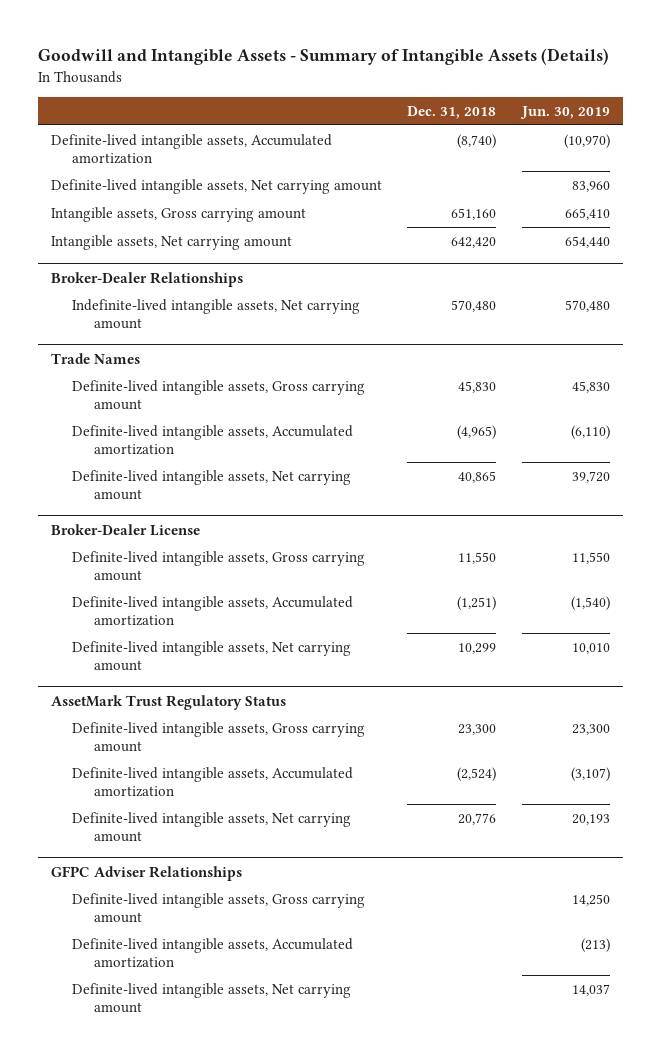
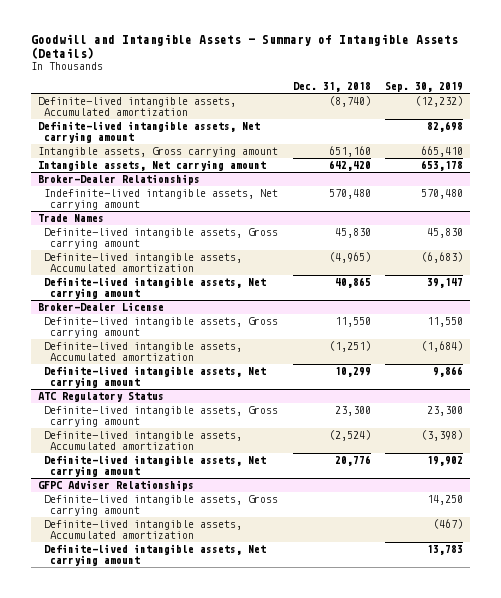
[519,105,610,119] Jun. 30, 2019 -> none
none -> [384,82,463,93] Sep. 30, 2019
[50,694,286,710] AssetMark Trust Regulatory Status -> [37,392,164,403] ATC Regulatory Status

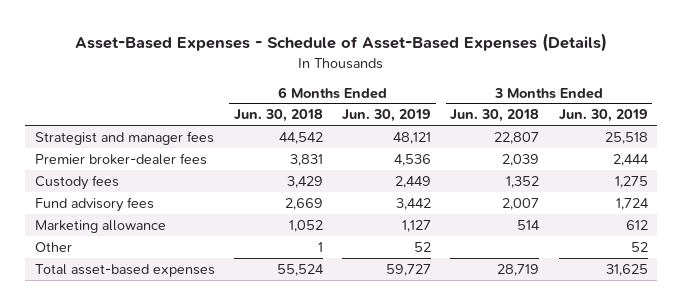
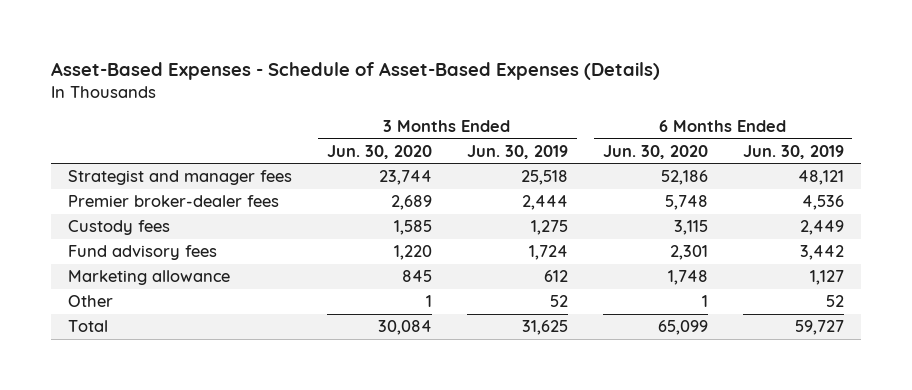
[234,109,324,123] Jun. 30, 2018 -> none
[450,109,540,123] Jun. 30, 2018 -> none
none -> [326,144,432,159] Jun. 30, 2020
none -> [602,144,708,159] Jun. 30, 2020
[34,263,215,277] Total asset-based expenses -> [68,320,109,333] Total

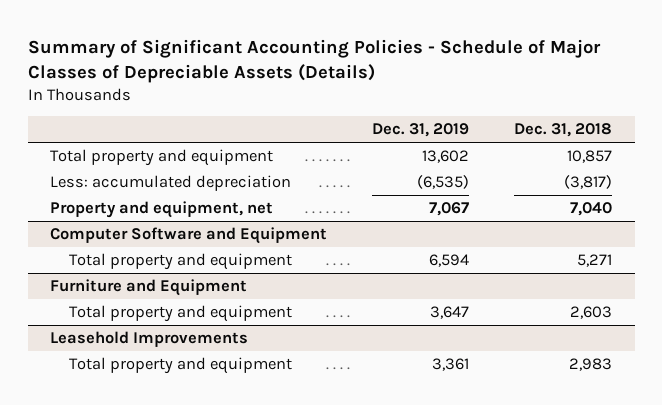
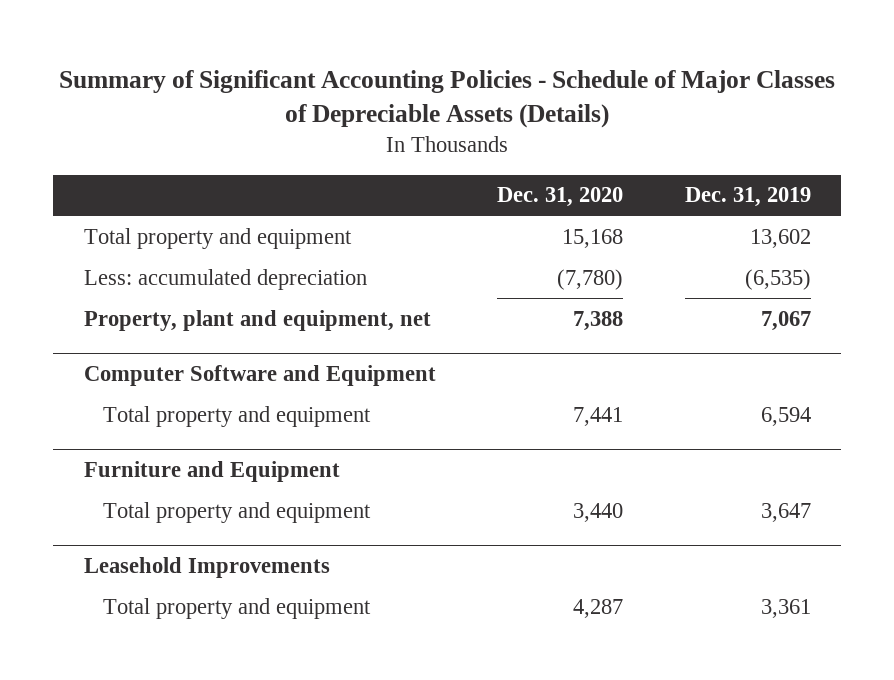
[514,123,613,138] Dec. 31, 2018 -> none
none -> [497,187,624,208] Dec. 31, 2020
[50,200,274,218] Property and equipment, net -> [83,309,431,331] Property, plant and equipment, net

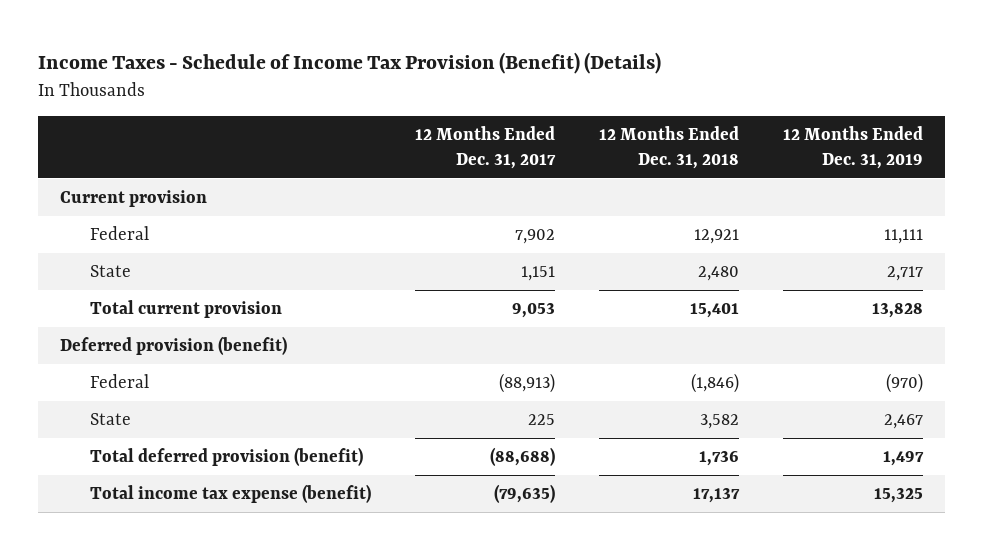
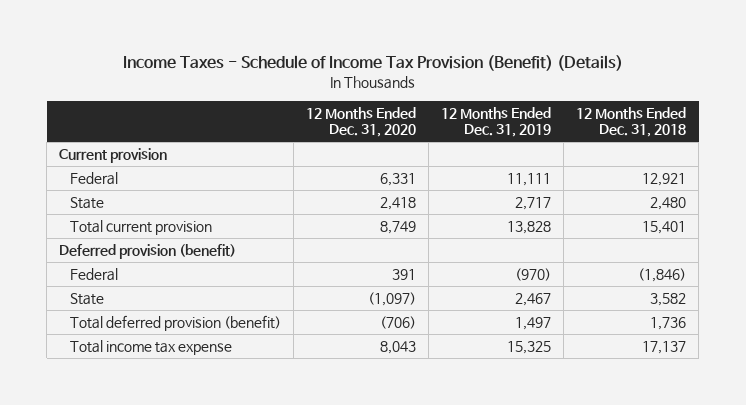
[414,126,556,169] 12 Months Ended Dec. 31, 2017 -> none
none -> [306,106,417,138] 12 Months Ended Dec. 31, 2020
[89,483,371,503] Total income tax expense (benefit) -> [70,340,233,356] Total income tax expense

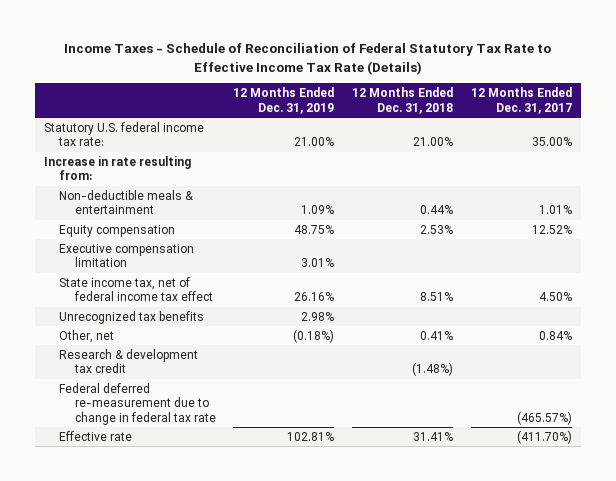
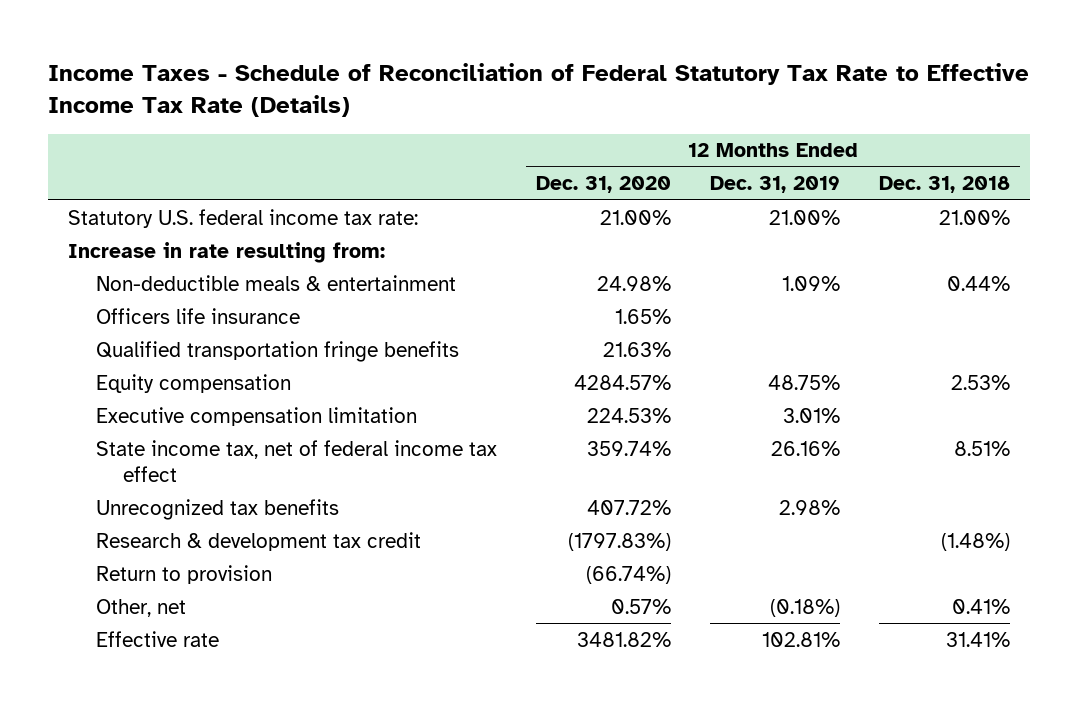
[470,87,572,114] 12 Months Ended Dec. 31, 2017 -> none
none -> [535,176,671,194] Dec. 31, 2020
none -> [95,307,300,324] Officers life insurance
none -> [95,340,459,362] Qualified transportation fringe benefits
[59,382,216,425] Federal deferred re-measurement due to change in federal tax rate -> none
none -> [95,564,272,584] Return to provision
[59,329,115,343] Other, net -> [95,598,186,617] Other, net

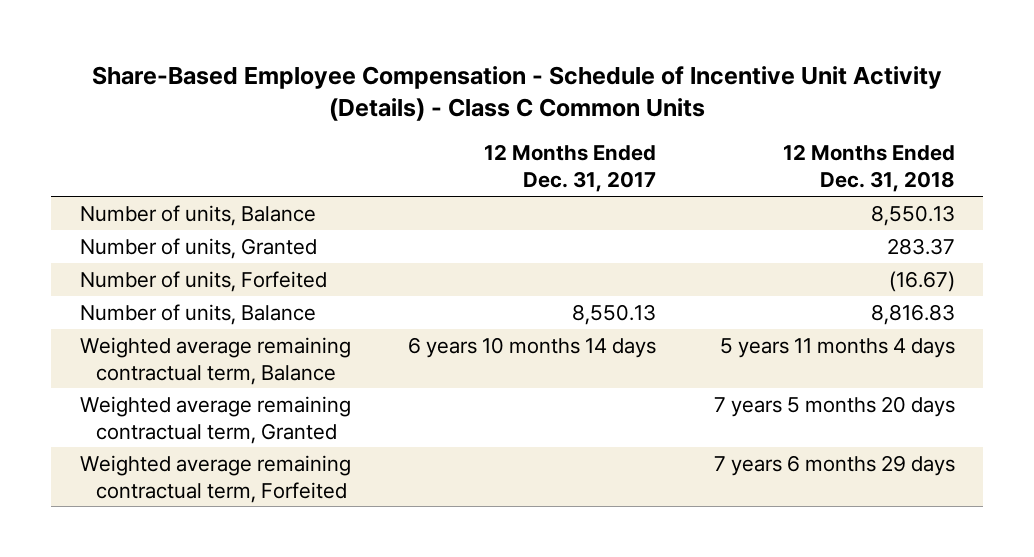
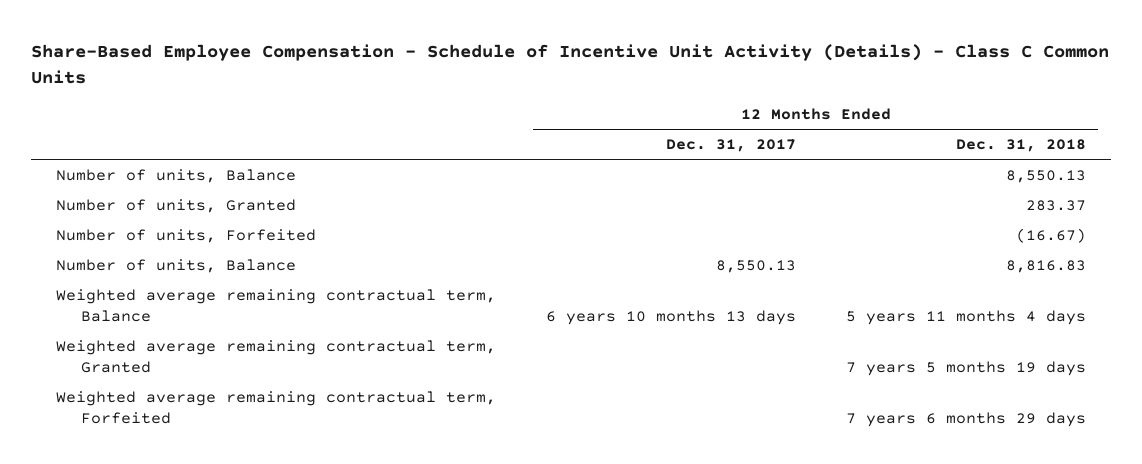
[408,336,657,358] 6 years 10 months 14 days -> [545,310,796,326] 6 years 10 months 13 days
[713,395,955,417] 7 years 5 months 20 days -> [845,361,1086,377] 7 years 5 months 19 days

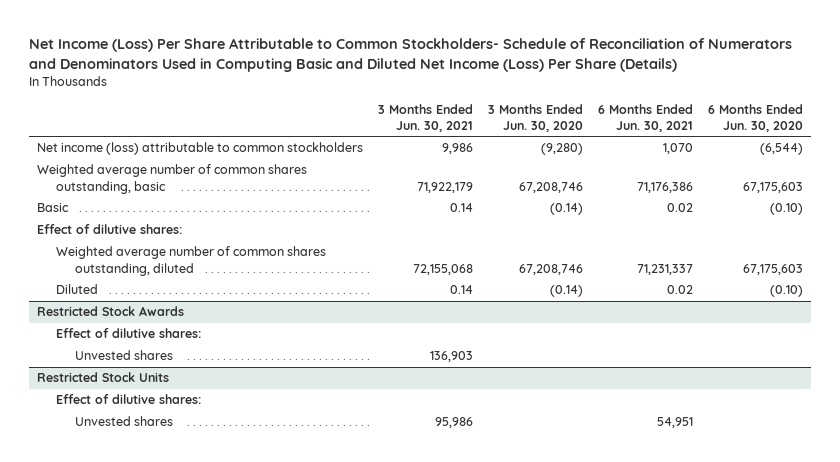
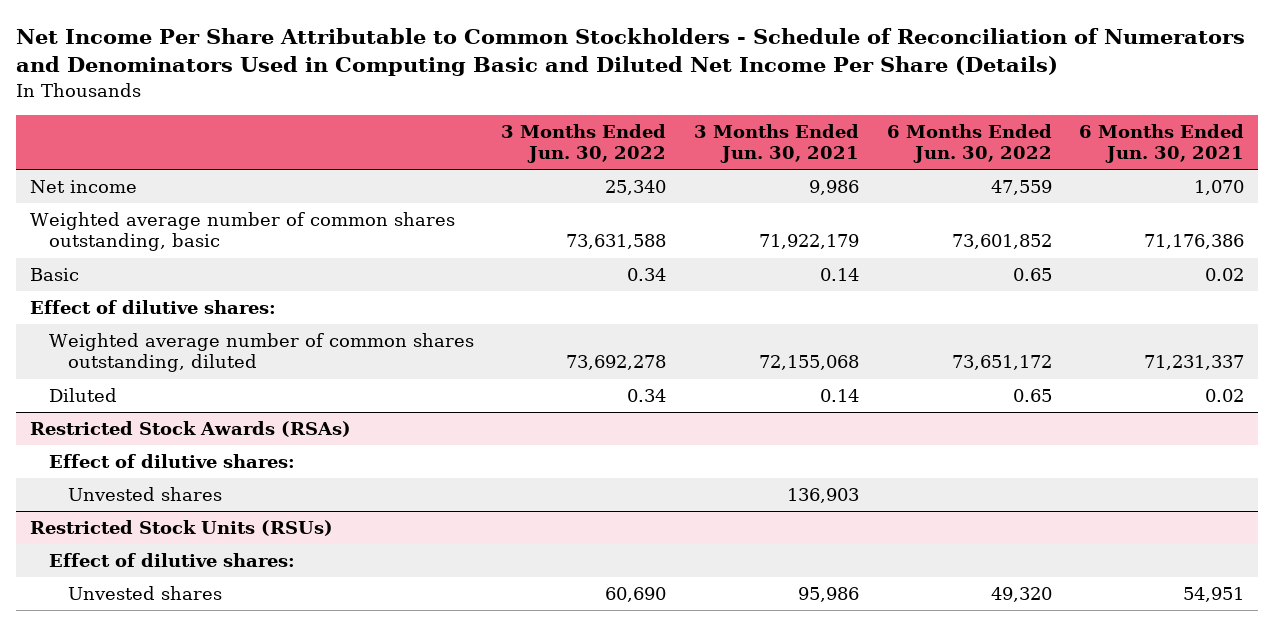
[29,37,793,72] Net Income (Loss) Per Share Attributable to Common Stockholders- Schedule of Reconciliation of Numerators and Denominators Used in Computing Basic and Diluted Net Income (Loss) Per Share (Details) -> [15,27,1245,77] Net Income Per Share Attributable to Common Stockholders - Schedule of Reconciliation of Numerators and Denominators Used in Computing Basic and Diluted Net Income Per Share (Details)
[488,103,584,133] 3 Months Ended Jun. 30, 2020 -> none
[708,103,804,133] 6 Months Ended Jun. 30, 2020 -> none
none -> [501,123,667,164] 3 Months Ended Jun. 30, 2022
none -> [886,123,1052,164] 6 Months Ended Jun. 30, 2022
[36,142,363,156] Net income (loss) attributable to common stockholders -> [29,180,137,194] Net income
[36,306,184,317] Restricted Stock Awards -> [29,421,351,438] Restricted Stock Awards (RSAs)
[36,372,169,383] Restricted Stock Units -> [29,520,333,537] Restricted Stock Units (RSUs)

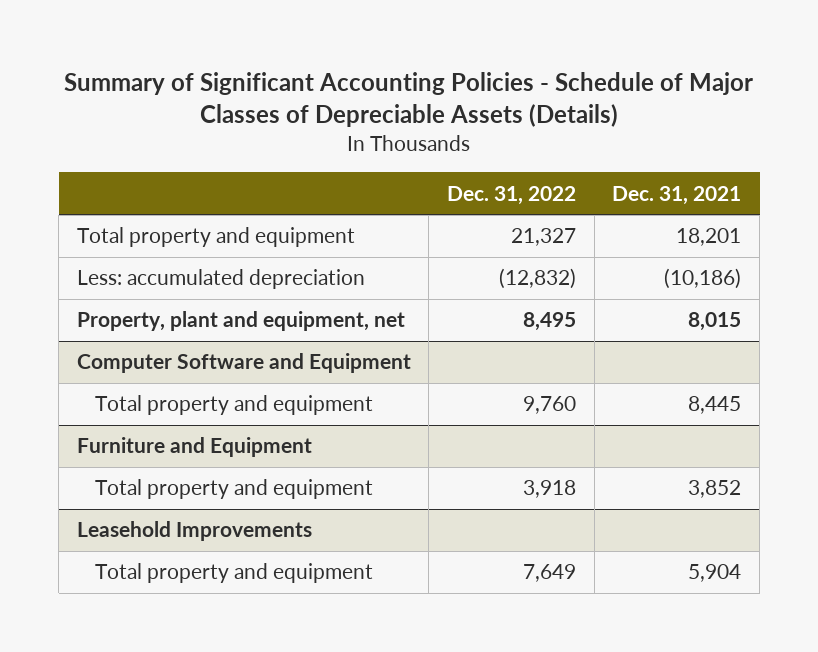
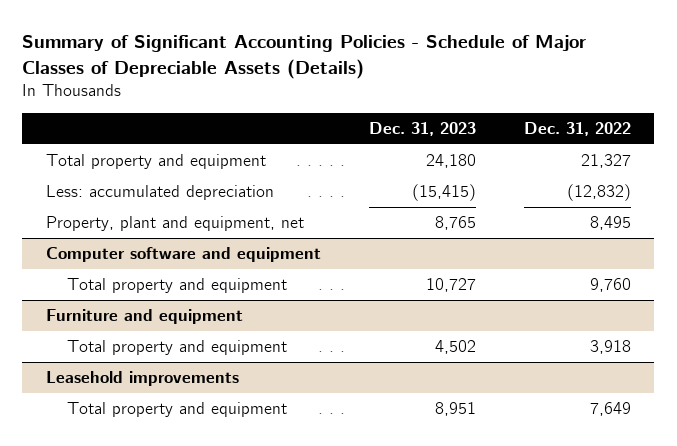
[612,185,742,205] Dec. 31, 2021 -> none
none -> [368,122,476,137] Dec. 31, 2023
[76,353,411,374] Computer Software and Equipment -> [46,247,322,263] Computer software and equipment
[76,437,312,458] Furniture and Equipment -> [46,309,244,325] Furniture and equipment
[76,521,312,542] Leasehold Improvements -> [46,371,240,387] Leasehold improvements

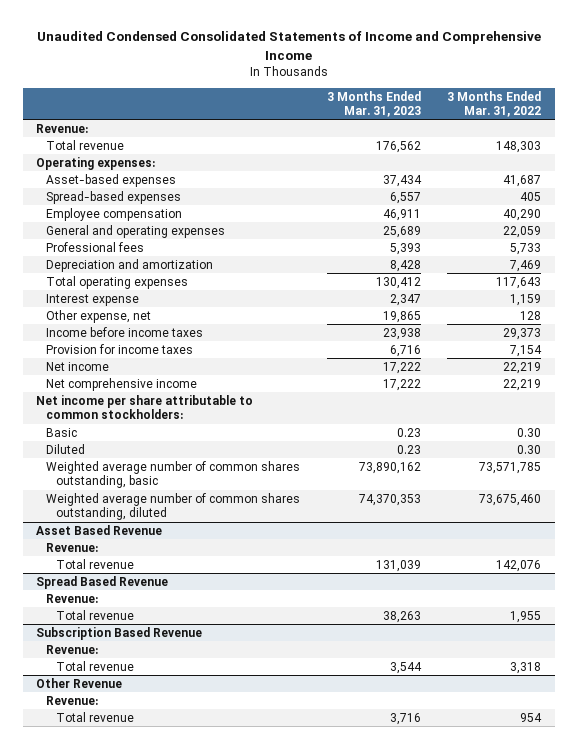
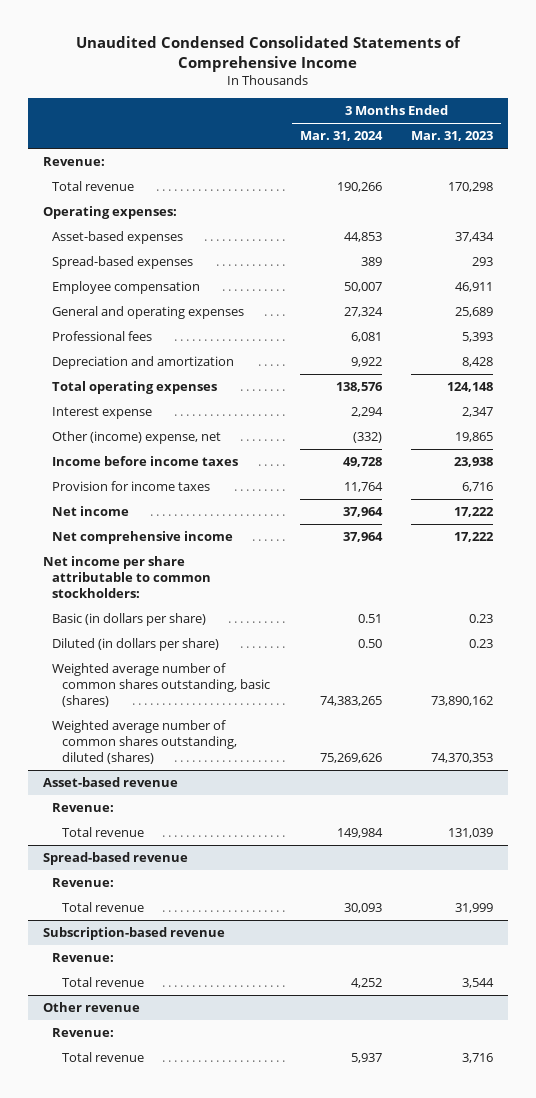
[36,31,541,60] Unaudited Condensed Consolidated Statements of Income and Comprehensive Income -> [76,35,462,73] Unaudited Condensed Consolidated Statements of Comprehensive Income
[447,90,542,117] 3 Months Ended Mar. 31, 2022 -> none
none -> [299,131,383,142] Mar. 31, 2024
[375,140,421,153] 176,562 -> [448,182,494,193] 170,298
[389,191,421,204] 6,557 -> [472,257,494,267] 293
[375,276,421,289] 130,412 -> [447,382,494,393] 124,148
[46,309,152,323] Other expense, net -> [52,431,222,445] Other (income) expense, net
[46,427,78,437] Basic -> [52,613,207,627] Basic (in dollars per share)
[46,443,86,454] Diluted -> [52,638,220,652] Diluted (in dollars per share)
[46,460,301,489] Weighted average number of common shares outstanding, basic -> [52,663,271,708] Weighted average number of common shares outstanding, basic (shares)
[46,492,301,521] Weighted average number of common shares outstanding, diluted -> [52,720,238,765] Weighted average number of common shares outstanding, diluted (shares)
[36,524,163,535] Asset Based Revenue -> [42,777,178,788] Asset-based revenue
[36,575,169,589] Spread Based Revenue -> [42,852,188,866] Spread-based revenue
[382,610,421,623] 38,263 -> [455,903,494,914] 31,999
[36,626,203,640] Subscription Based Revenue -> [42,927,225,941] Subscription-based revenue
[36,677,123,688] Other Revenue -> [42,1002,140,1013] Other revenue

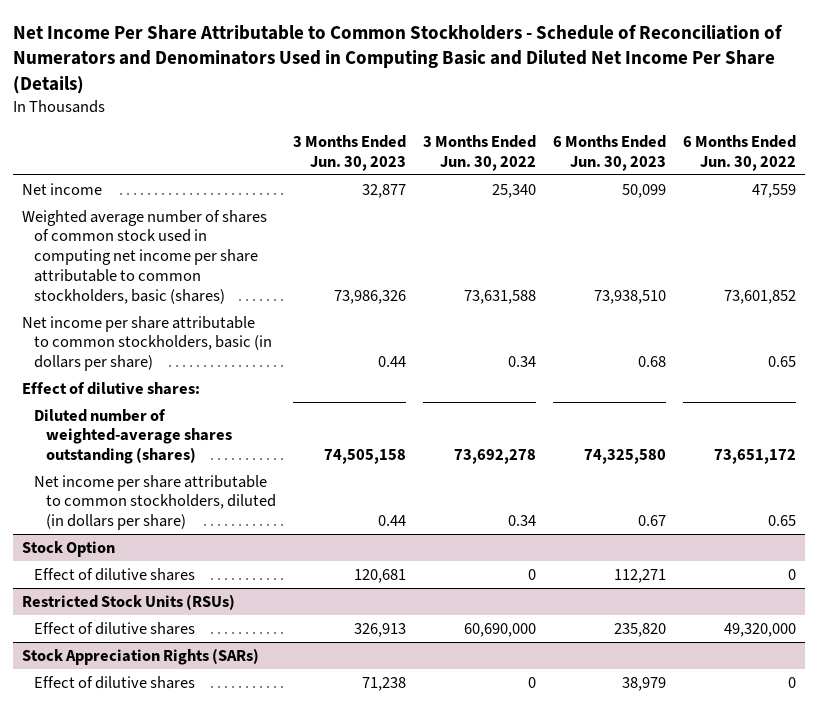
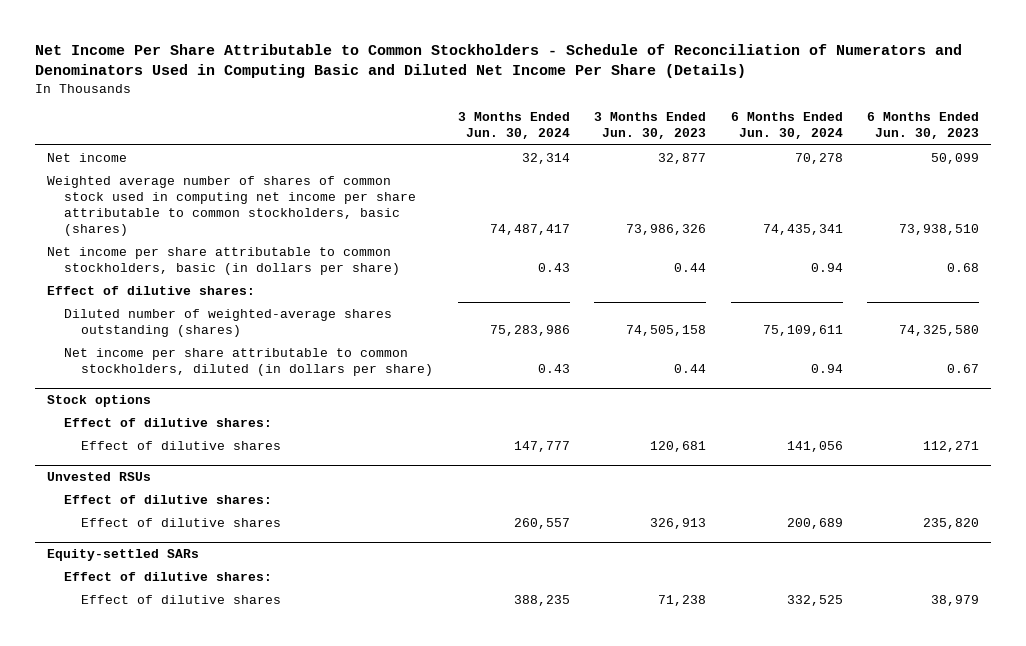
[423,135,537,172] 3 Months Ended Jun. 30, 2022 -> none
[683,135,797,172] 6 Months Ended Jun. 30, 2022 -> none
none -> [457,112,570,140] 3 Months Ended Jun. 30, 2024
none -> [730,112,843,140] 6 Months Ended Jun. 30, 2024
[21,540,115,557] Stock Option -> [46,394,151,407] Stock options
none -> [63,417,272,427] Effect of dilutive shares:
[21,593,235,610] Restricted Stock Units (RSUs) -> [46,471,151,481] Unvested RSUs
none -> [63,494,272,504] Effect of dilutive shares:
[21,647,259,665] Stock Appreciation Rights (SARs) -> [46,548,199,561] Equity-settled SARs
none -> [63,571,272,581] Effect of dilutive shares:

